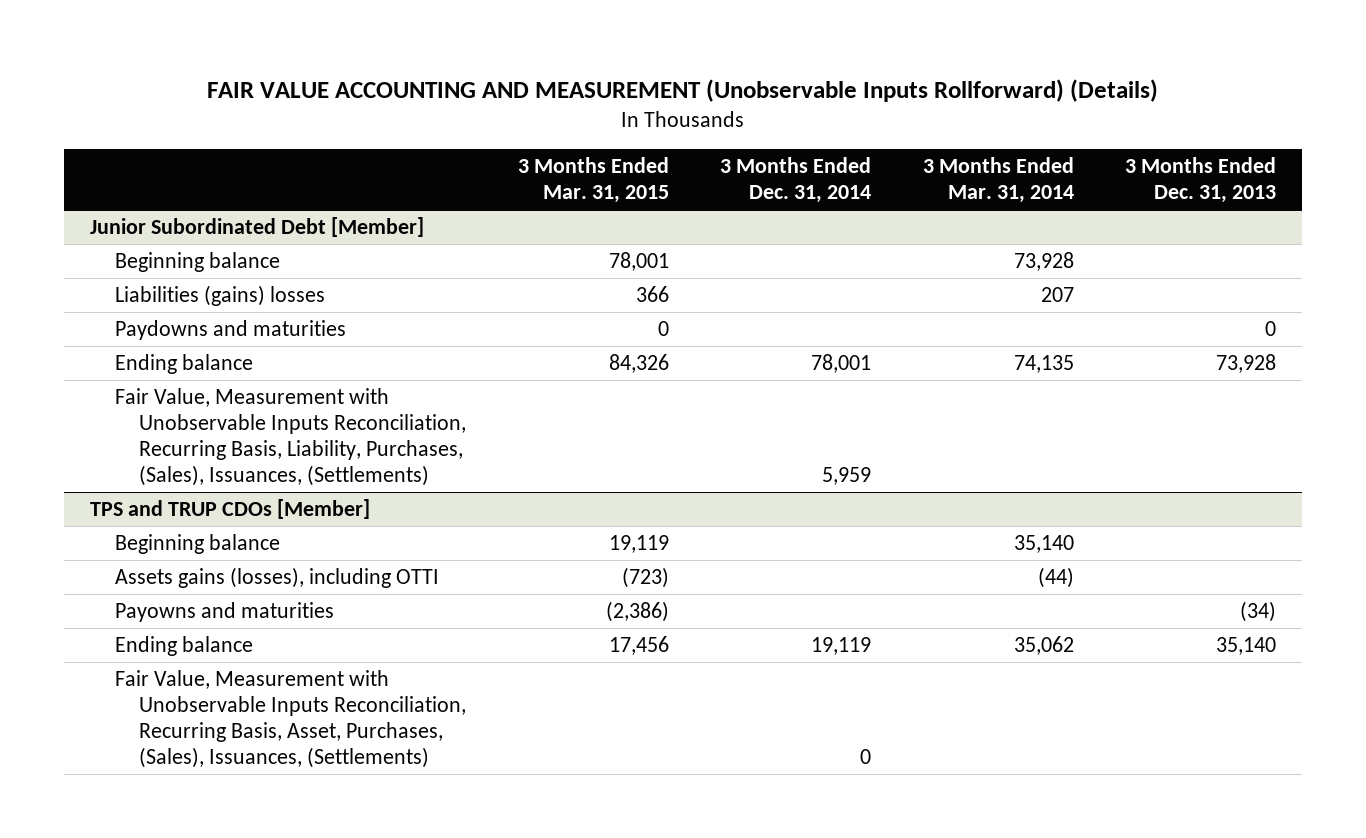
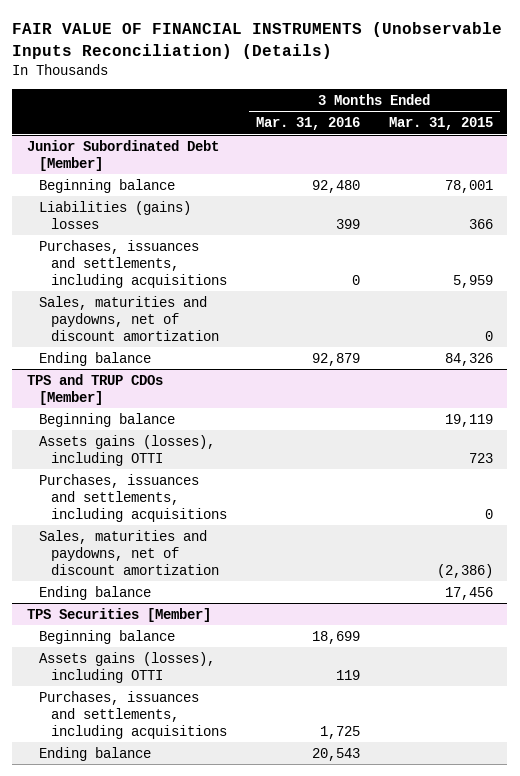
[207,79,1159,103] FAIR VALUE ACCOUNTING AND MEASUREMENT (Unobservable Inputs Rollforward) (Details) -> [12,22,503,59] FAIR VALUE OF FINANCIAL INSTRUMENTS (Unobservable Inputs Reconciliation) (Details)
[720,157,872,204] 3 Months Ended Dec. 31, 2014 -> none
[922,157,1074,204] 3 Months Ended Mar. 31, 2014 -> none
[1125,157,1277,204] 3 Months Ended Dec. 31, 2013 -> none
none -> [255,117,360,131] Mar. 31, 2016
none -> [38,239,228,288] Purchases, issuances and settlements, including acquisitions
[114,319,346,340] Paydowns and maturities -> [38,295,220,341] Sales, maturities and paydowns, net of discount amortization
[114,387,467,487] Fair Value, Measurement with Unobservable Inputs Reconciliation, Recurring Basis, Liability, Purchases, (Sales), Issuances, (Settlements) -> none
[621,566,669,588] (723) -> [468,452,493,463] 723
none -> [38,473,228,522] Purchases, issuances and settlements, including acquisitions
[114,601,334,622] Payowns and maturities -> [38,529,220,575] Sales, maturities and paydowns, net of discount amortization
none -> [26,607,211,622] TPS Securities [Member]
none -> [38,629,175,644] Beginning balance
none -> [38,651,215,683] Assets gains (losses), including OTTI
[114,669,467,769] Fair Value, Measurement with Unobservable Inputs Reconciliation, Recurring Basis, Asset, Purchases, (Sales), Issuances, (Settlements) -> [38,690,228,739] Purchases, issuances and settlements, including acquisitions
none -> [38,746,151,761] Ending balance

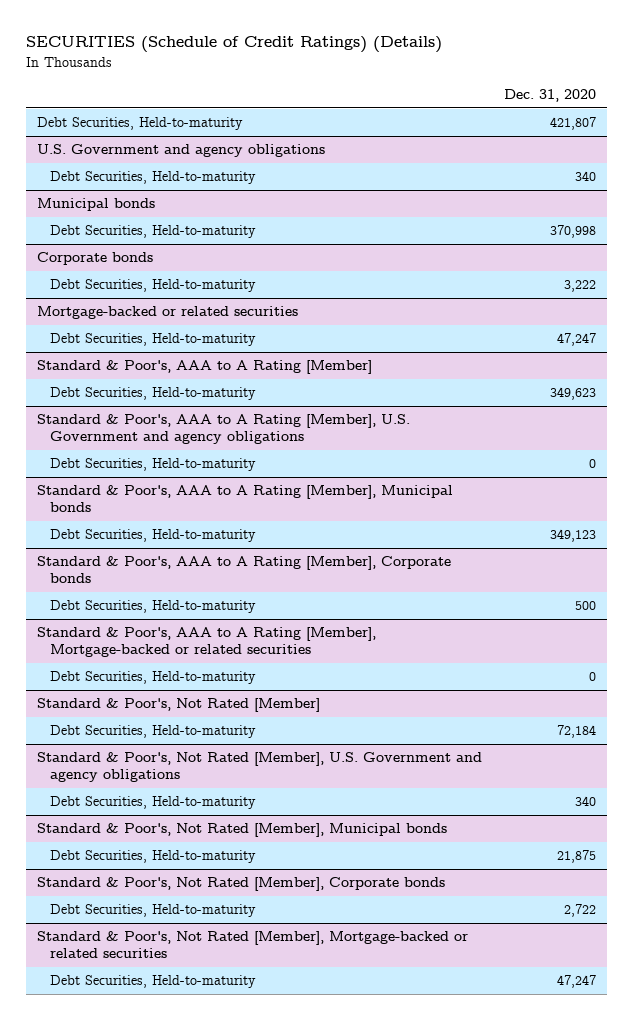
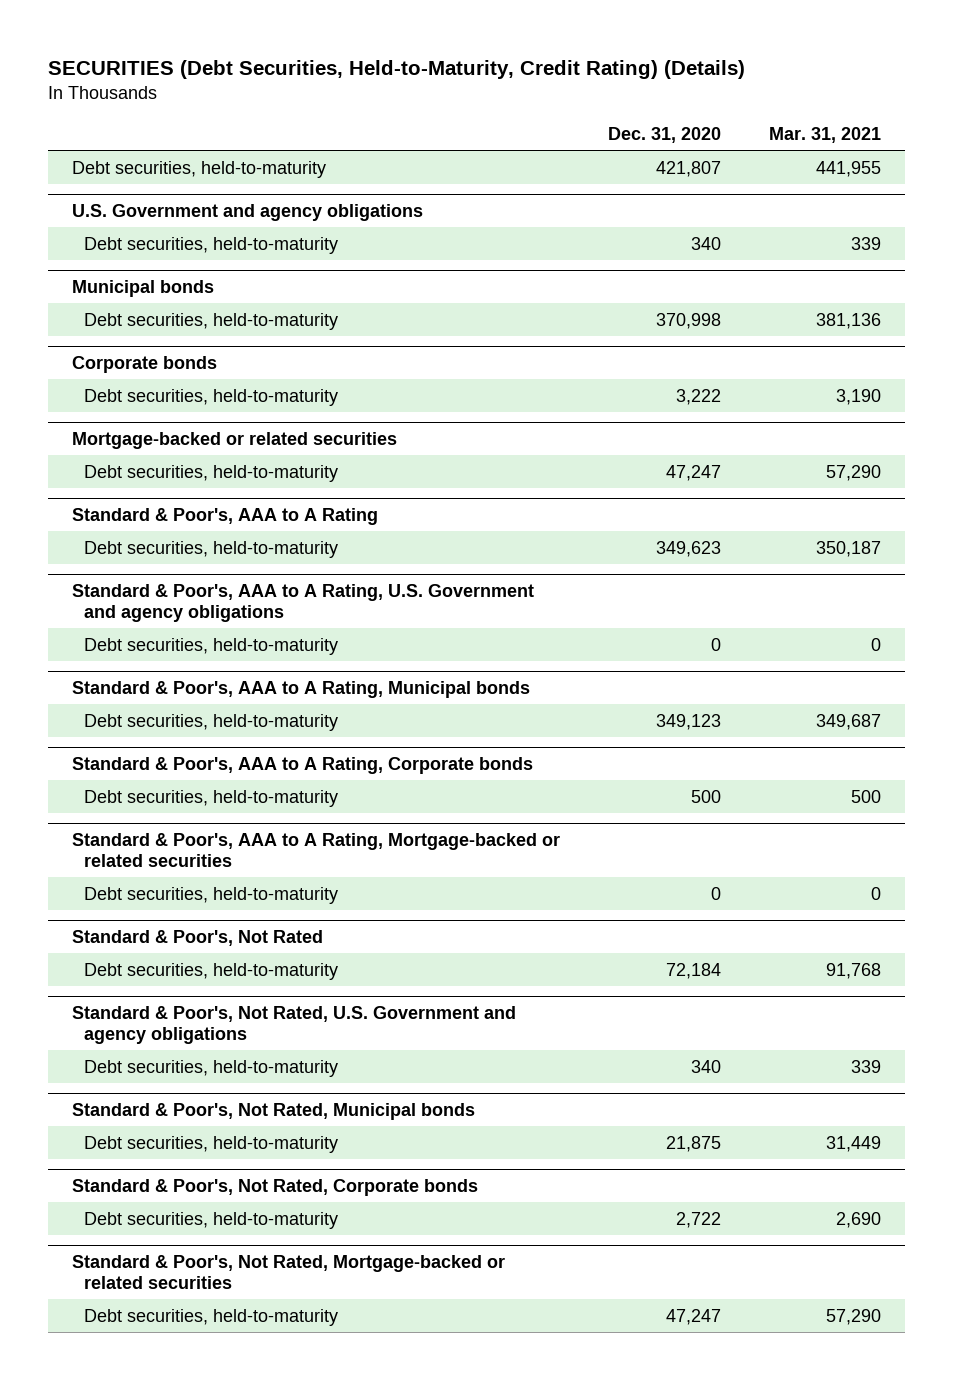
[25,36,442,54] SECURITIES (Schedule of Credit Ratings) (Details) -> [47,60,745,80] SECURITIES (Debt Securities, Held-to-Maturity, Credit Rating) (Details)
none -> [769,126,882,143] Mar. 31, 2021
[36,117,243,131] Debt Securities, Held-to-maturity -> [71,160,326,178] Debt securities, held-to-maturity
[50,171,257,185] Debt Securities, Held-to-maturity -> [84,236,339,254] Debt securities, held-to-maturity
[50,225,257,239] Debt Securities, Held-to-maturity -> [84,312,339,330] Debt securities, held-to-maturity
[50,279,257,293] Debt Securities, Held-to-maturity -> [84,388,339,406] Debt securities, held-to-maturity
[50,333,257,347] Debt Securities, Held-to-maturity -> [84,464,339,482] Debt securities, held-to-maturity
[36,360,372,375] Standard & Poor's, AAA to A Rating [Member] -> [71,508,378,526] Standard & Poor's, AAA to A Rating
[50,387,257,401] Debt Securities, Held-to-maturity -> [84,540,339,558] Debt securities, held-to-maturity
[36,414,410,444] Standard & Poor's, AAA to A Rating [Member], U.S. Government and agency obligations -> [71,584,534,622] Standard & Poor's, AAA to A Rating, U.S. Government and agency obligations
[50,458,257,472] Debt Securities, Held-to-maturity -> [84,637,339,655] Debt securities, held-to-maturity
[36,485,453,512] Standard & Poor's, AAA to A Rating [Member], Municipal bonds -> [71,681,530,699] Standard & Poor's, AAA to A Rating, Municipal bonds
[50,529,257,543] Debt Securities, Held-to-maturity -> [84,713,339,731] Debt securities, held-to-maturity
[36,556,451,583] Standard & Poor's, AAA to A Rating [Member], Corporate bonds -> [71,757,533,775] Standard & Poor's, AAA to A Rating, Corporate bonds
[50,600,257,614] Debt Securities, Held-to-maturity -> [84,789,339,807] Debt securities, held-to-maturity
[36,627,376,657] Standard & Poor's, AAA to A Rating [Member], Mortgage-backed or related securities -> [71,833,560,867] Standard & Poor's, AAA to A Rating, Mortgage-backed or related securities
[50,671,257,685] Debt Securities, Held-to-maturity -> [84,886,339,904] Debt securities, held-to-maturity
[36,698,320,713] Standard & Poor's, Not Rated [Member] -> [71,930,323,947] Standard & Poor's, Not Rated
[50,725,257,739] Debt Securities, Held-to-maturity -> [84,962,339,980] Debt securities, held-to-maturity
[36,752,482,782] Standard & Poor's, Not Rated [Member], U.S. Government and agency obligations -> [71,1006,516,1044] Standard & Poor's, Not Rated, U.S. Government and agency obligations
[50,796,257,810] Debt Securities, Held-to-maturity -> [84,1059,339,1077] Debt securities, held-to-maturity
[36,823,447,838] Standard & Poor's, Not Rated [Member], Municipal bonds -> [71,1103,475,1121] Standard & Poor's, Not Rated, Municipal bonds
[50,850,257,864] Debt Securities, Held-to-maturity -> [84,1135,339,1153] Debt securities, held-to-maturity
[36,877,445,892] Standard & Poor's, Not Rated [Member], Corporate bonds -> [71,1179,478,1197] Standard & Poor's, Not Rated, Corporate bonds
[50,904,257,918] Debt Securities, Held-to-maturity -> [84,1211,339,1229] Debt securities, held-to-maturity
[36,931,468,958] Standard & Poor's, Not Rated [Member], Mortgage-backed or related securities -> [71,1255,505,1289] Standard & Poor's, Not Rated, Mortgage-backed or related securities
[50,975,257,989] Debt Securities, Held-to-maturity -> [84,1308,339,1326] Debt securities, held-to-maturity

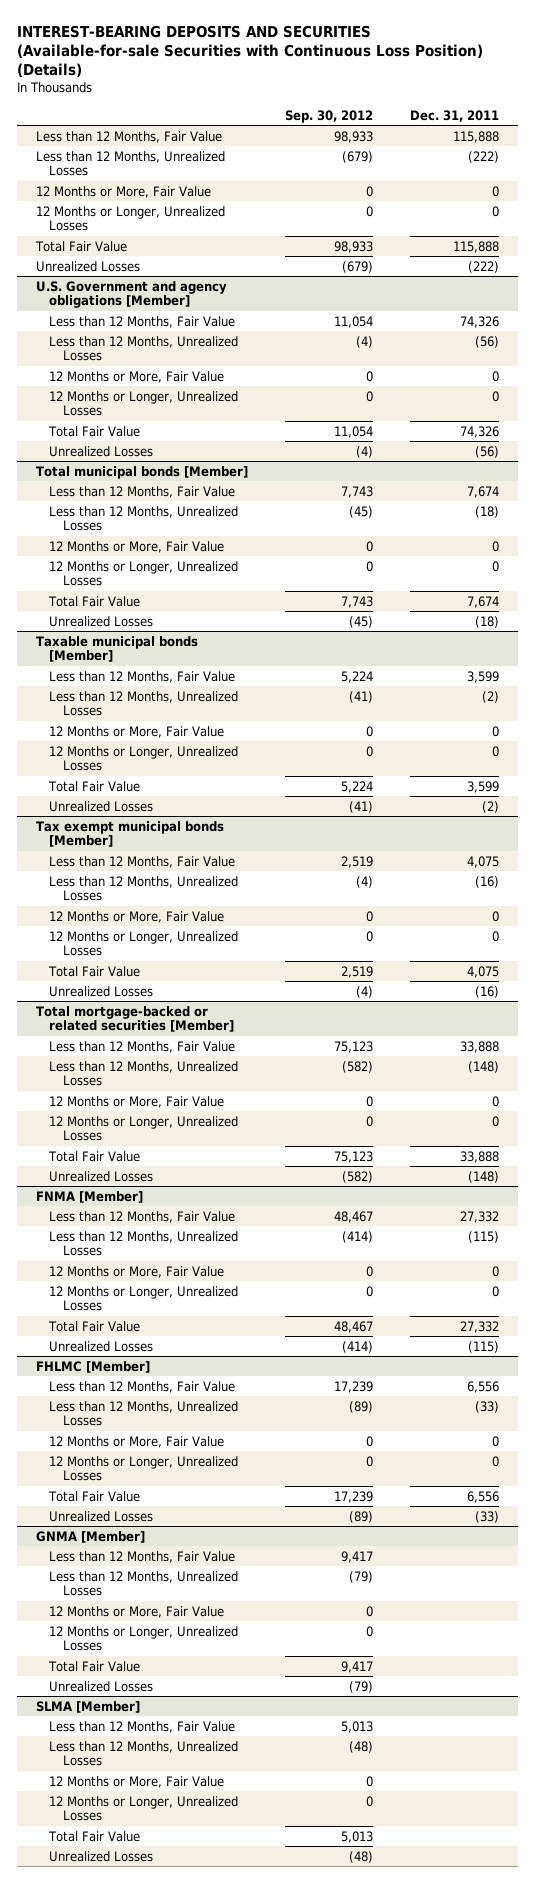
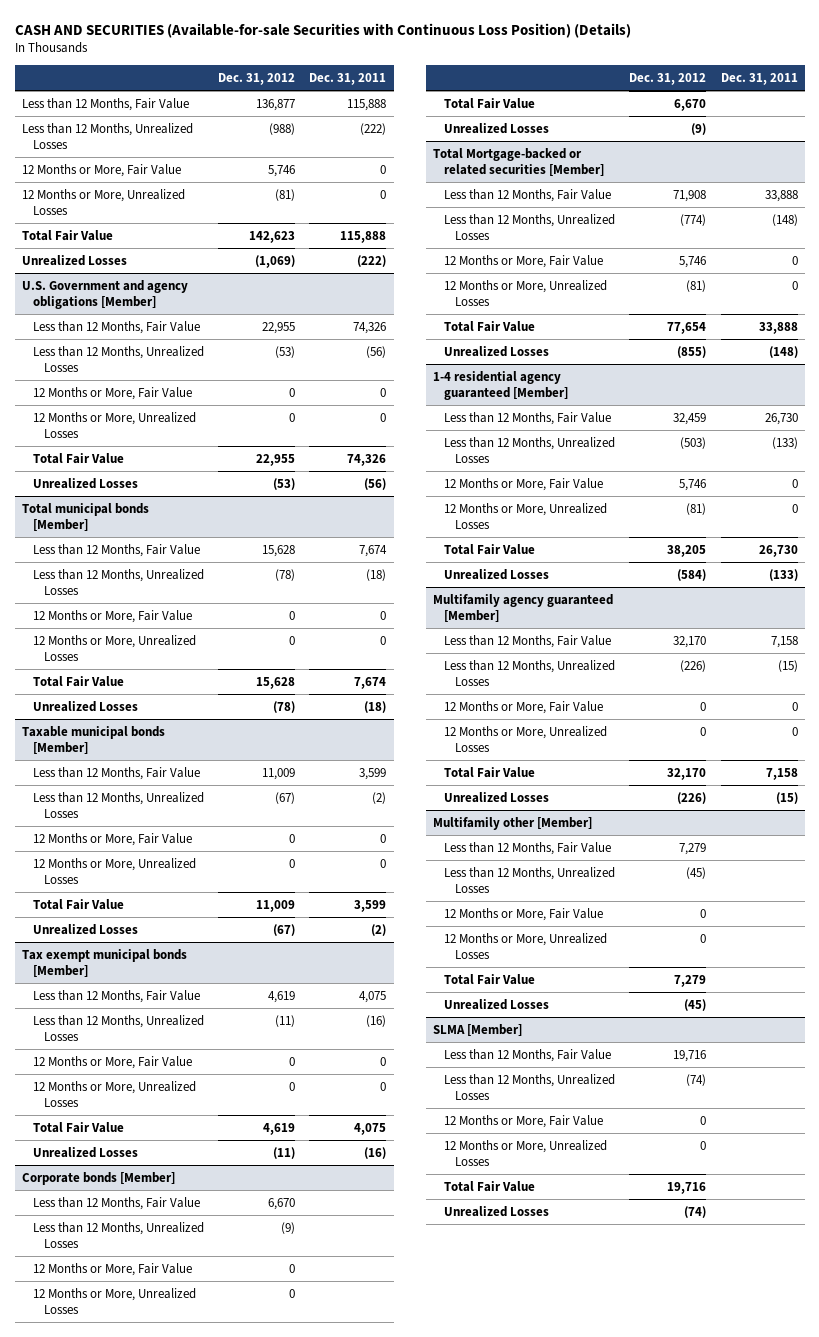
[17,24,484,78] INTEREST-BEARING DEPOSITS AND SECURITIES (Available-for-sale Securities with Continuous Loss Position) (Details) -> [14,22,631,38] CASH AND SECURITIES (Available-for-sale Securities with Continuous Loss Position) (Details)
[284,109,373,123] Sep. 30, 2012 -> none
none -> [218,72,296,85] Dec. 31, 2012
[35,205,225,232] 12 Months or Longer, Unrealized Losses -> [21,188,185,215] 12 Months or More, Unrealized Losses
[49,390,239,417] 12 Months or Longer, Unrealized Losses -> [32,411,196,438] 12 Months or More, Unrealized Losses
[49,560,239,587] 12 Months or Longer, Unrealized Losses -> [32,634,196,661] 12 Months or More, Unrealized Losses
[49,745,239,772] 12 Months or Longer, Unrealized Losses -> [32,857,196,884] 12 Months or More, Unrealized Losses
[49,930,239,957] 12 Months or Longer, Unrealized Losses -> [32,1080,196,1107] 12 Months or More, Unrealized Losses
none -> [21,1171,175,1185] Corporate bonds [Member]
none -> [32,1196,200,1210] Less than 12 Months, Fair Value
none -> [32,1221,204,1248] Less than 12 Months, Unrealized Losses
none -> [32,1262,192,1276] 12 Months or More, Fair Value
none -> [32,1287,196,1314] 12 Months or More, Unrealized Losses
none -> [443,97,535,109] Total Fair Value
none -> [443,122,549,134] Unrealized Losses
[35,1005,235,1033] Total mortgage-backed or related securities [Member] -> [433,147,604,176] Total Mortgage-backed or related securities [Member]
[49,1115,239,1142] 12 Months or Longer, Unrealized Losses -> [443,279,607,306] 12 Months or More, Unrealized Losses
[35,1190,143,1203] FNMA [Member] -> none
none -> [433,370,568,400] 1-4 residential agency guaranteed [Member]
[460,1210,500,1223] 27,332 -> [764,412,798,425] 26,730
[468,1230,500,1243] (115) -> [771,436,798,449] (133)
[35,1360,150,1373] FHLMC [Member] -> none
[49,1285,239,1312] 12 Months or Longer, Unrealized Losses -> [443,502,607,529] 12 Months or More, Unrealized Losses
[460,1320,500,1333] 27,332 -> [758,544,798,557] 26,730
[468,1340,500,1353] (115) -> [768,568,798,581] (133)
none -> [433,593,614,622] Multifamily agency guaranteed [Member]
[467,1380,500,1393] 6,556 -> [770,635,798,648] 7,158
[475,1400,500,1413] (33) -> [777,659,798,672] (15)
[35,1530,145,1543] GNMA [Member] -> none
[49,1455,239,1482] 12 Months or Longer, Unrealized Losses -> [443,725,607,752] 12 Months or More, Unrealized Losses
[467,1490,500,1503] 6,556 -> [765,767,798,780] 7,158
[475,1510,500,1523] (33) -> [775,791,798,804] (15)
none -> [433,816,593,830] Multifamily other [Member]
[49,1625,239,1652] 12 Months or Longer, Unrealized Losses -> [443,932,607,959] 12 Months or More, Unrealized Losses
[49,1795,239,1822] 12 Months or Longer, Unrealized Losses -> [443,1139,607,1166] 12 Months or More, Unrealized Losses

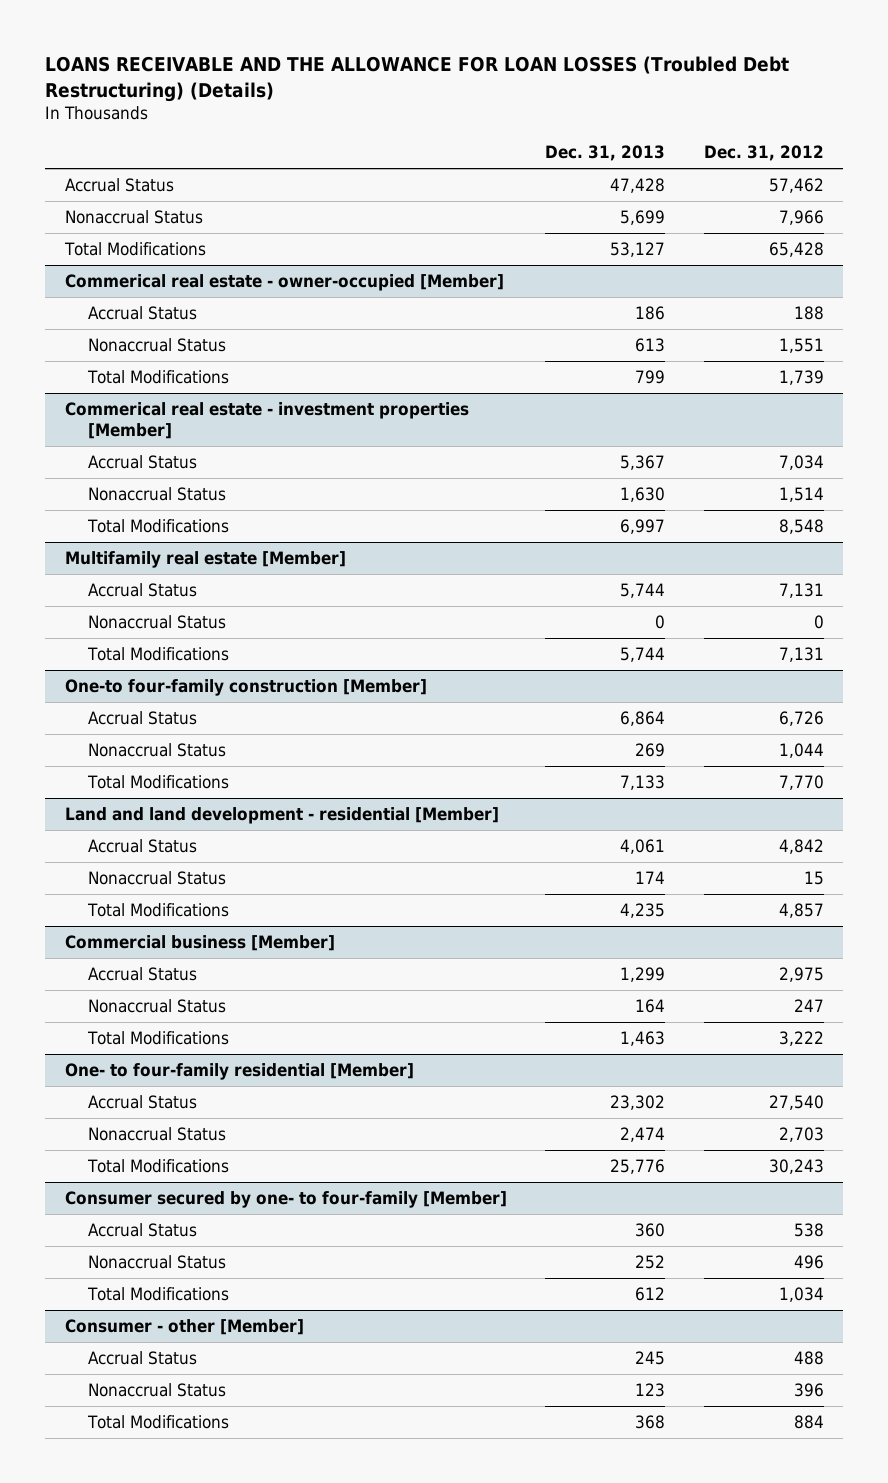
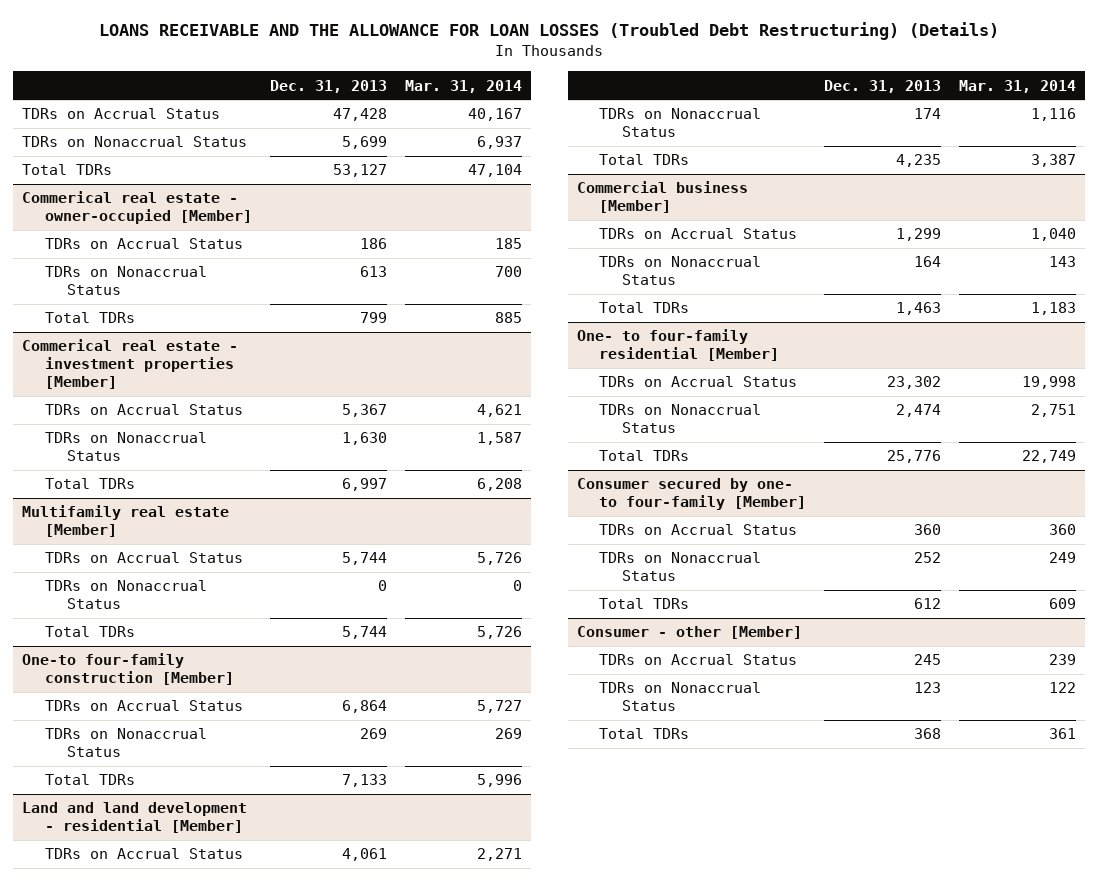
[703,144,824,161] Dec. 31, 2012 -> none
none -> [404,79,522,93] Mar. 31, 2014
[64,178,174,193] Accrual Status -> [22,108,221,120] TDRs on Accrual Status
[64,210,203,225] Nonaccrual Status -> [22,136,248,148] TDRs on Nonaccrual Status
[63,242,206,257] Total Modifications -> [22,164,113,176] Total TDRs
[88,306,198,321] Accrual Status -> [44,238,243,250] TDRs on Accrual Status
[88,338,227,353] Nonaccrual Status -> [44,266,207,296] TDRs on Nonaccrual Status
[87,370,230,385] Total Modifications -> [44,312,135,324] Total TDRs
[88,455,198,470] Accrual Status -> [44,404,243,416] TDRs on Accrual Status
[88,487,227,502] Nonaccrual Status -> [44,432,207,462] TDRs on Nonaccrual Status
[87,519,230,534] Total Modifications -> [44,478,135,490] Total TDRs
[88,583,198,598] Accrual Status -> [44,552,243,564] TDRs on Accrual Status
[88,615,227,630] Nonaccrual Status -> [44,580,207,610] TDRs on Nonaccrual Status
[87,647,230,662] Total Modifications -> [44,626,135,638] Total TDRs
[88,711,198,726] Accrual Status -> [44,700,243,712] TDRs on Accrual Status
[88,743,227,758] Nonaccrual Status -> [44,728,207,758] TDRs on Nonaccrual Status
[87,775,230,790] Total Modifications -> [44,774,135,786] Total TDRs
[88,839,198,854] Accrual Status -> [44,848,243,860] TDRs on Accrual Status
[88,871,227,886] Nonaccrual Status -> [599,108,762,138] TDRs on Nonaccrual Status
[87,903,230,918] Total Modifications -> [599,154,690,166] Total TDRs
[88,967,198,982] Accrual Status -> [599,228,798,240] TDRs on Accrual Status
[88,999,227,1014] Nonaccrual Status -> [599,256,762,286] TDRs on Nonaccrual Status
[87,1031,230,1046] Total Modifications -> [599,302,690,314] Total TDRs
[88,1095,198,1110] Accrual Status -> [599,376,798,388] TDRs on Accrual Status
[88,1127,227,1142] Nonaccrual Status -> [599,404,762,434] TDRs on Nonaccrual Status
[87,1159,230,1174] Total Modifications -> [599,450,690,462] Total TDRs
[88,1223,198,1238] Accrual Status -> [599,524,798,536] TDRs on Accrual Status
[88,1255,227,1270] Nonaccrual Status -> [599,552,762,582] TDRs on Nonaccrual Status
[87,1287,230,1302] Total Modifications -> [599,598,690,610] Total TDRs
[88,1351,198,1366] Accrual Status -> [599,654,798,666] TDRs on Accrual Status
[88,1383,227,1398] Nonaccrual Status -> [599,682,762,712] TDRs on Nonaccrual Status
[87,1415,230,1430] Total Modifications -> [599,728,690,740] Total TDRs

